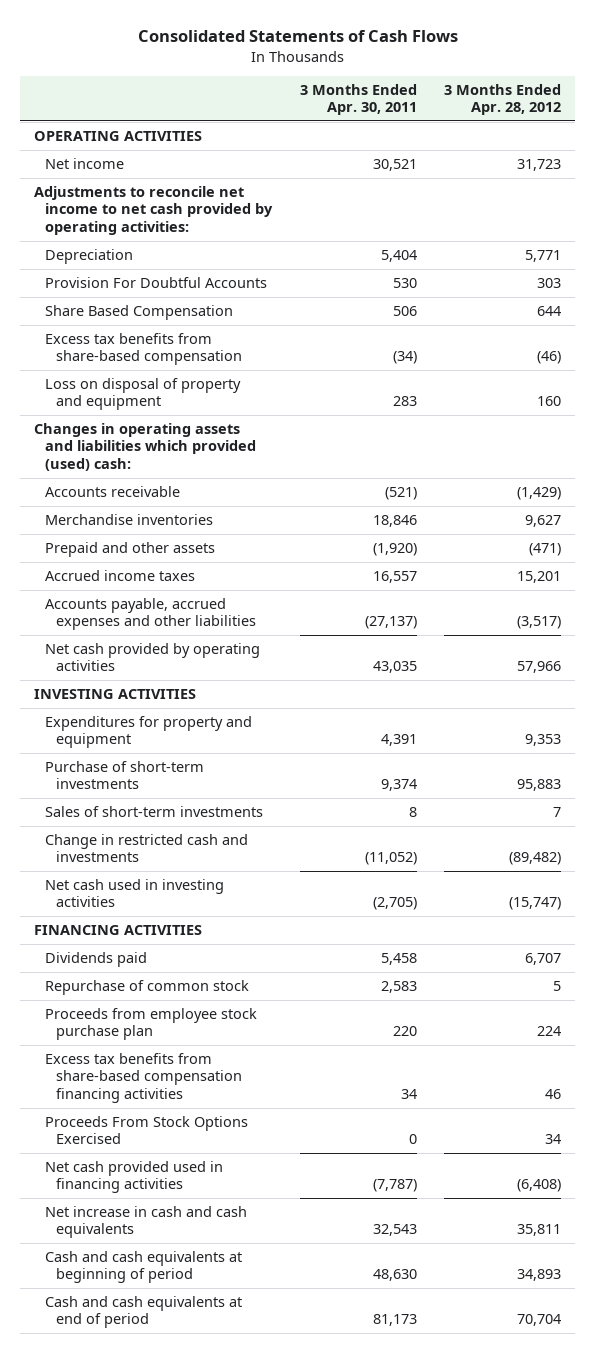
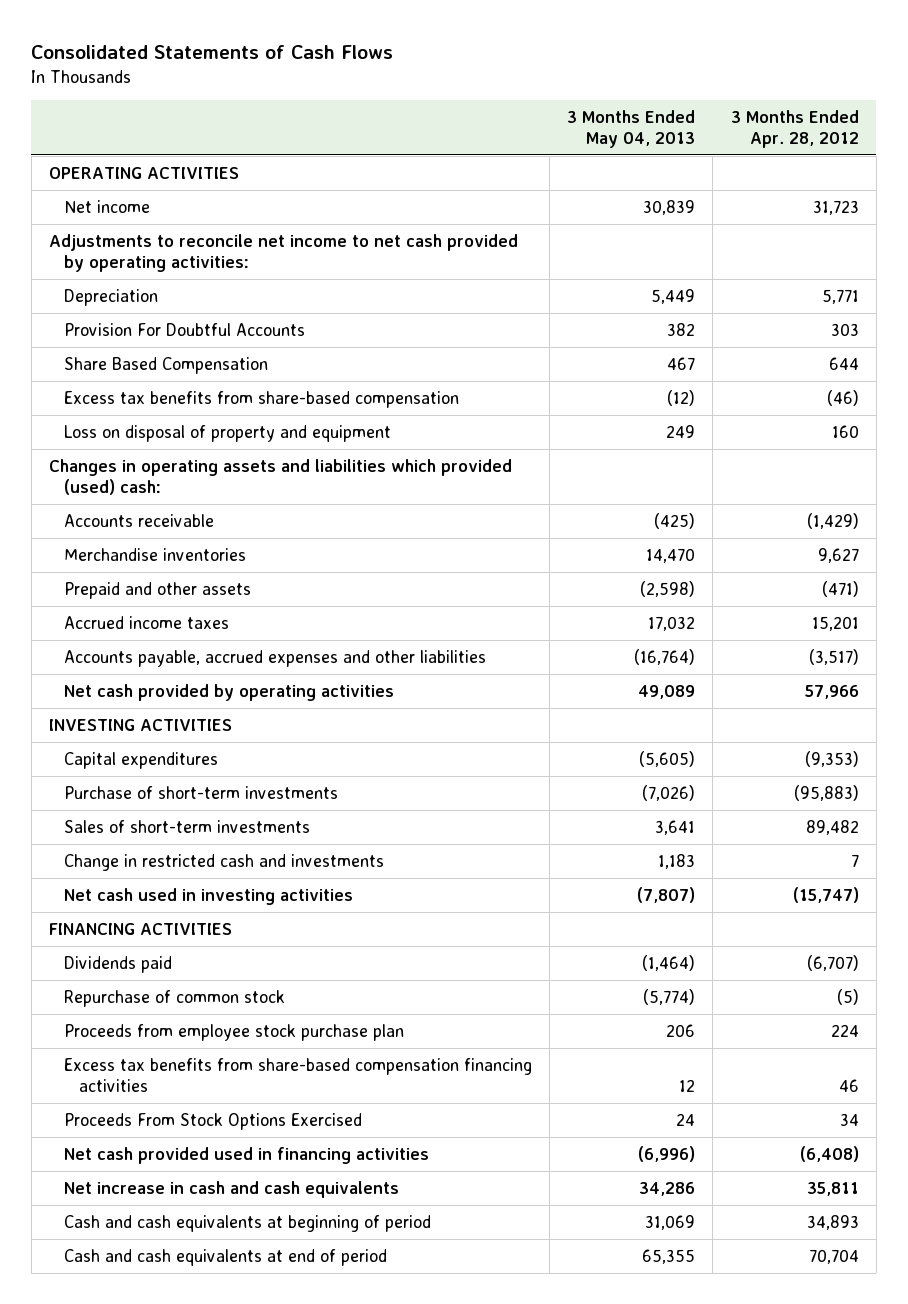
[299,83,417,116] 3 Months Ended Apr. 30, 2011 -> none
none -> [567,110,696,148] 3 Months Ended May 04, 2013
[44,715,252,749] Expenditures for property and equipment -> none
none -> [64,752,219,770] Capital expenditures
[517,779,562,792] 95,883 -> [793,785,859,802] (95,883)
[553,806,562,817] 7 -> [805,820,859,836] 89,482
[509,852,562,866] (89,482) -> [850,854,859,868] 7
[525,952,562,965] 6,707 -> [806,955,859,972] (6,707)
[553,980,562,991] 5 -> [836,989,859,1006] (5)

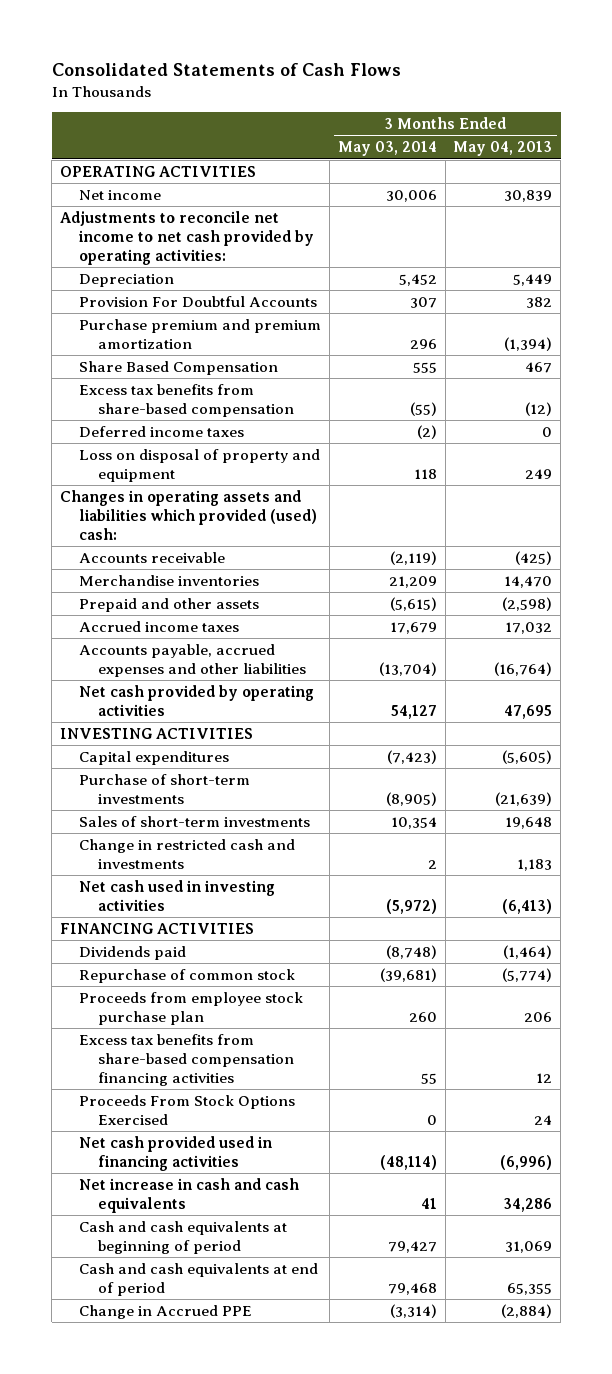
[730,110,859,148] 3 Months Ended Apr. 28, 2012 -> none
none -> [337,141,437,157] May 03, 2014
none -> [79,318,322,349] Purchase premium and premium amortization
none -> [79,425,245,437] Deferred income taxes
[638,685,696,700] 49,089 -> [504,704,553,719] 47,695
[642,785,696,802] (7,026) -> [495,791,553,806] (21,639)
[655,820,696,836] 3,641 -> [505,816,553,829] 19,648
[637,887,696,904] (7,807) -> [502,898,553,914] (6,413)
none -> [79,1304,253,1319] Change in Accrued PPE

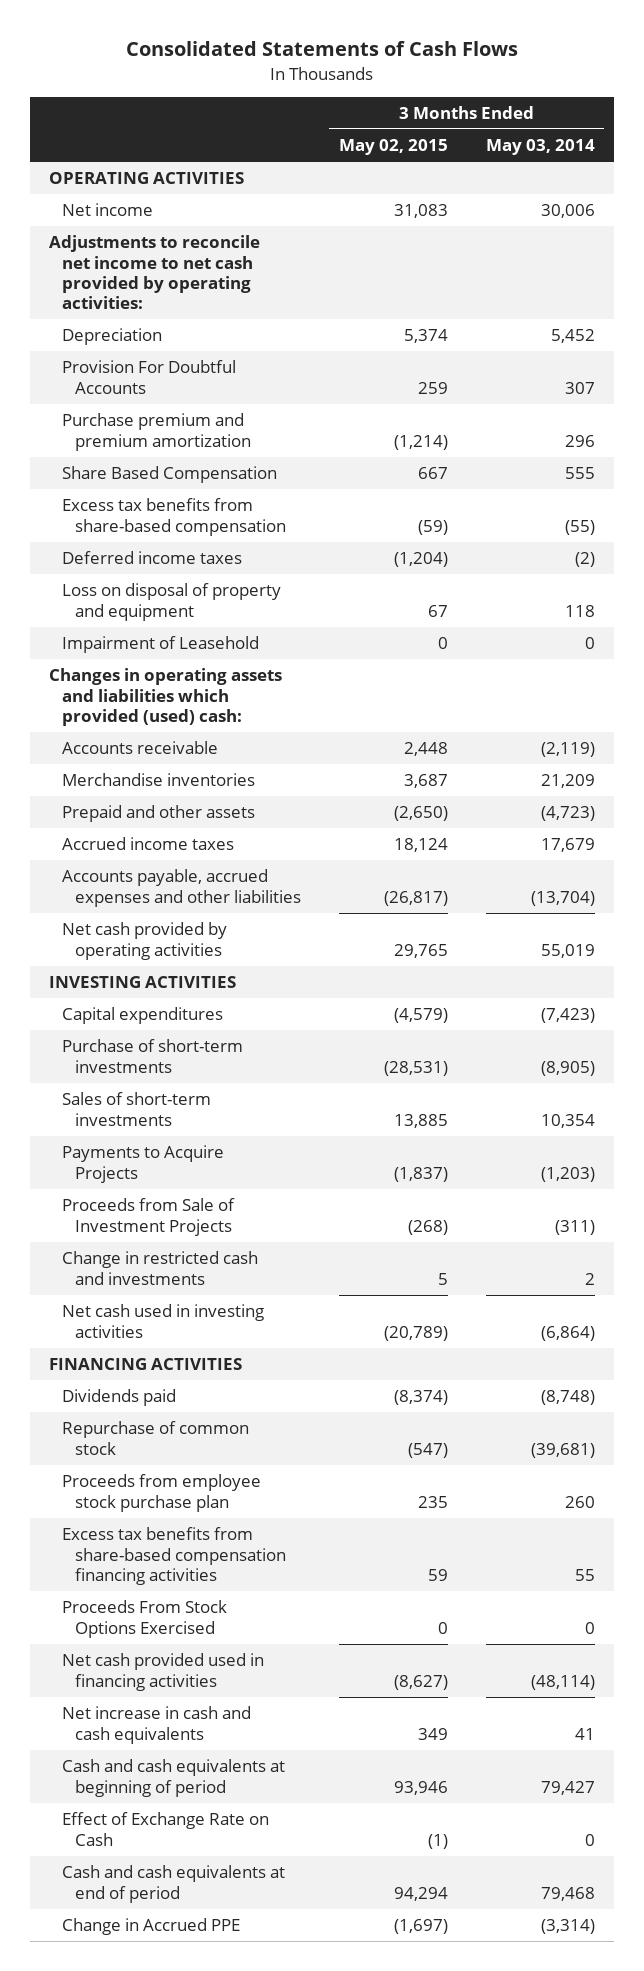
[453,141,553,157] May 04, 2013 -> none
none -> [338,139,448,156] May 02, 2015
none -> [61,636,259,654] Impairment of Leasehold
[389,596,437,611] (5,615) -> [540,806,595,822] (4,723)
[390,704,437,719] 54,127 -> [540,943,595,958] 55,019
none -> [61,1145,224,1183] Payments to Acquire Projects
none -> [61,1198,235,1236] Proceeds from Sale of Investment Projects
[385,898,437,914] (5,972) -> [540,1325,595,1341] (6,864)
none -> [61,1812,269,1846] Effect of Exchange Rate on Cash

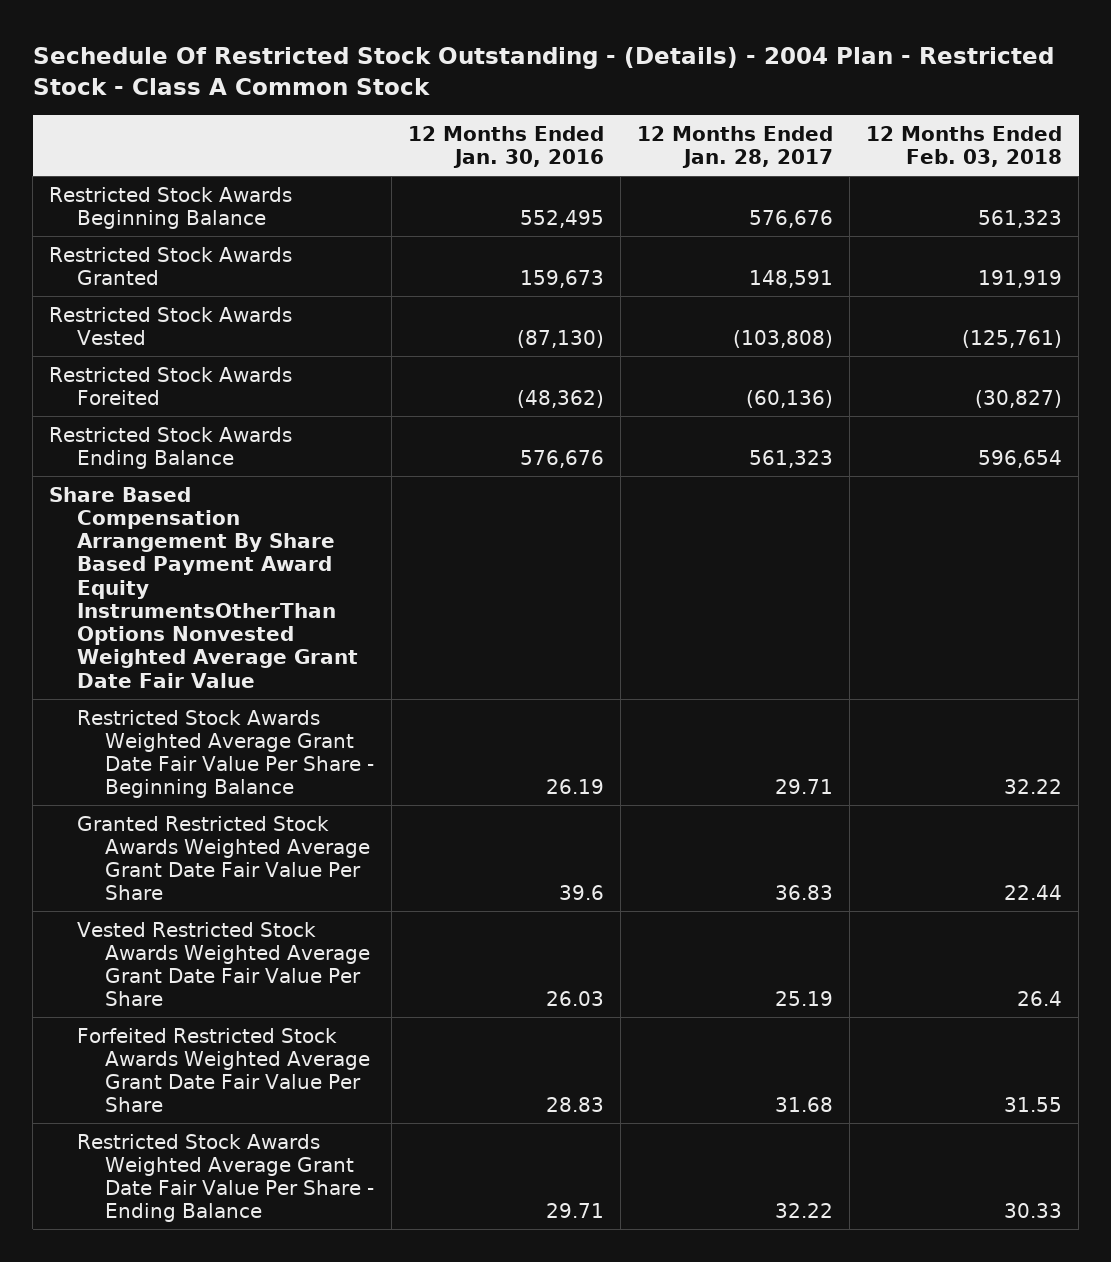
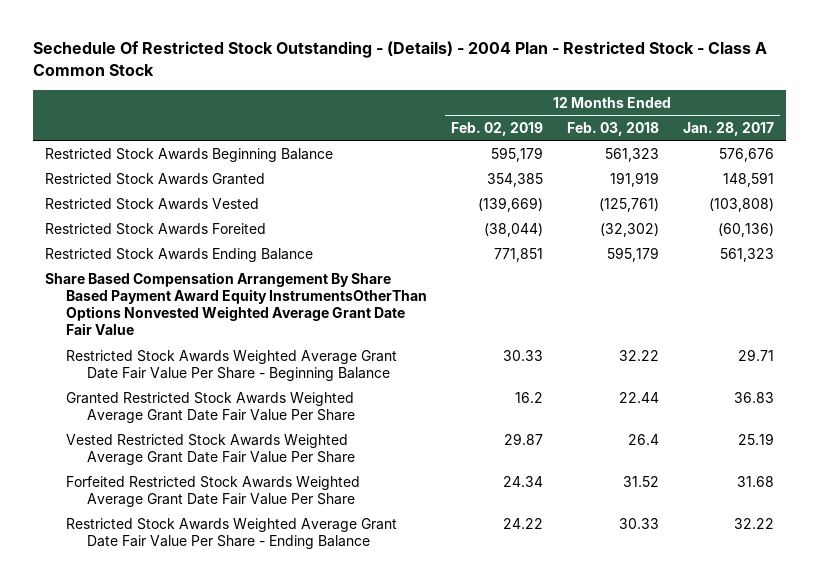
[407,126,604,169] 12 Months Ended Jan. 30, 2016 -> none
none -> [450,121,543,136] Feb. 02, 2019
[975,389,1063,408] (30,827) -> [599,222,659,237] (32,302)
[978,449,1063,468] 596,654 -> [606,246,659,262] 595,179
[1004,1097,1063,1113] 31.55 -> [622,475,659,487] 31.52

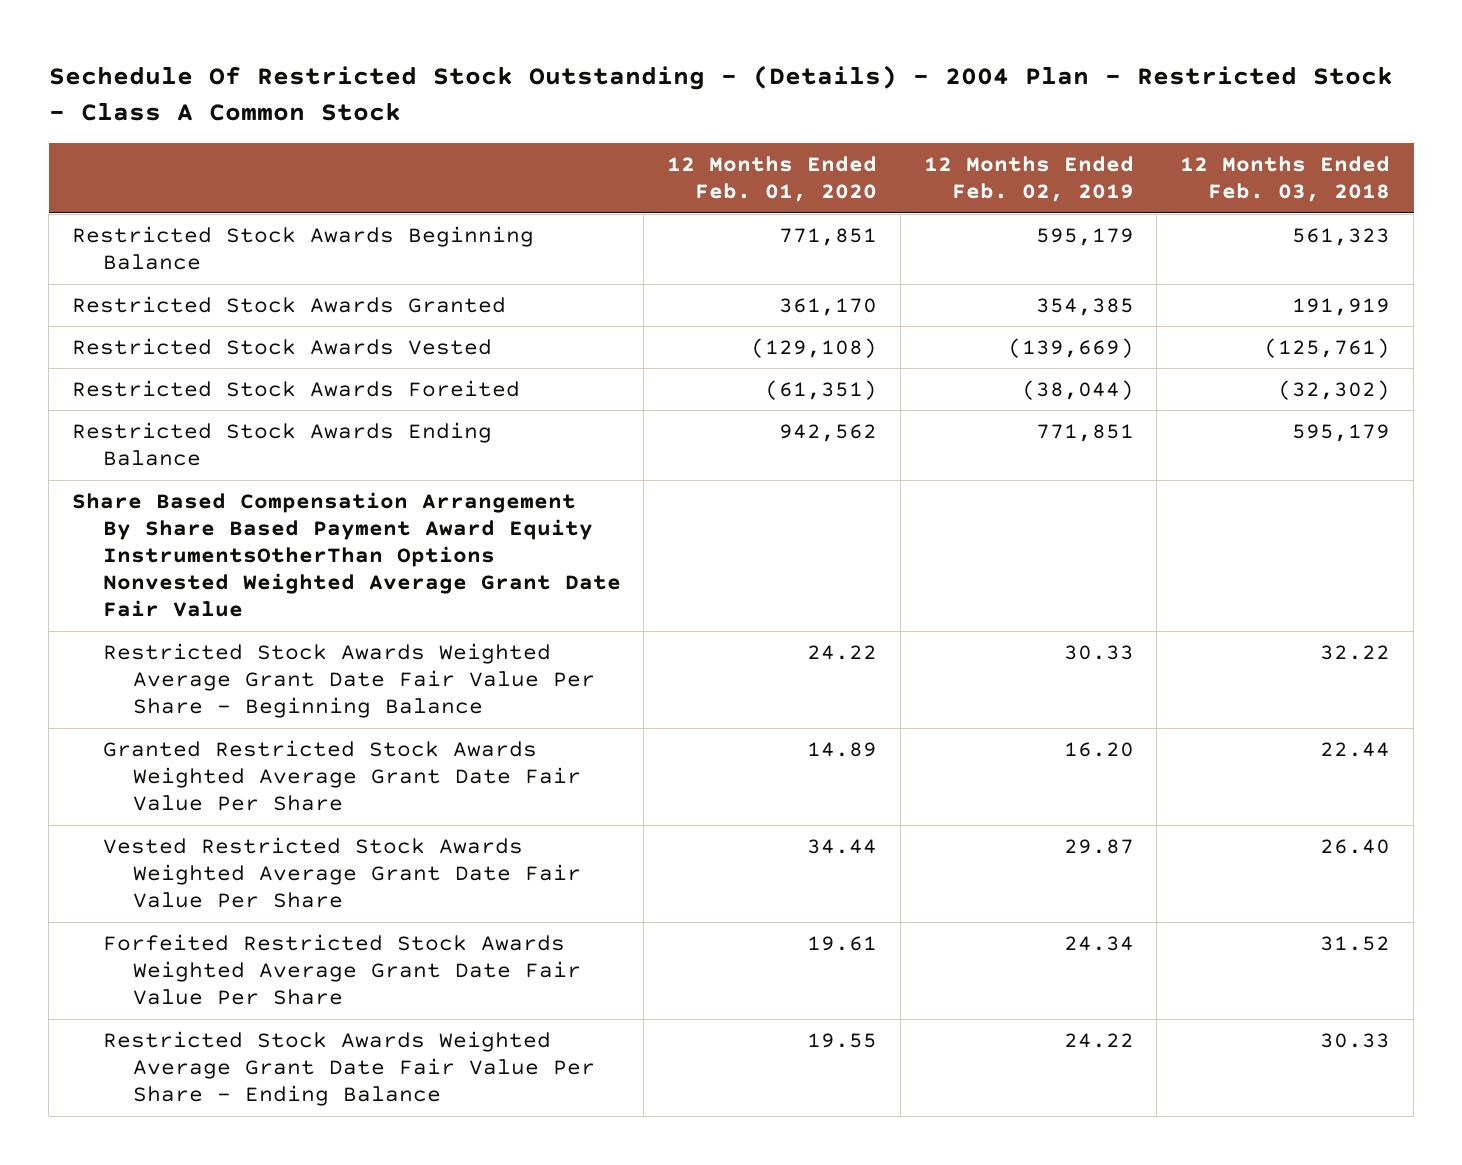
[682,121,774,136] Jan. 28, 2017 -> none
none -> [667,156,878,203] 12 Months Ended Feb. 01, 2020
[514,391,543,403] 16.2 -> [1063,742,1134,758] 16.20
[627,433,659,445] 26.4 -> [1320,839,1391,855] 26.40

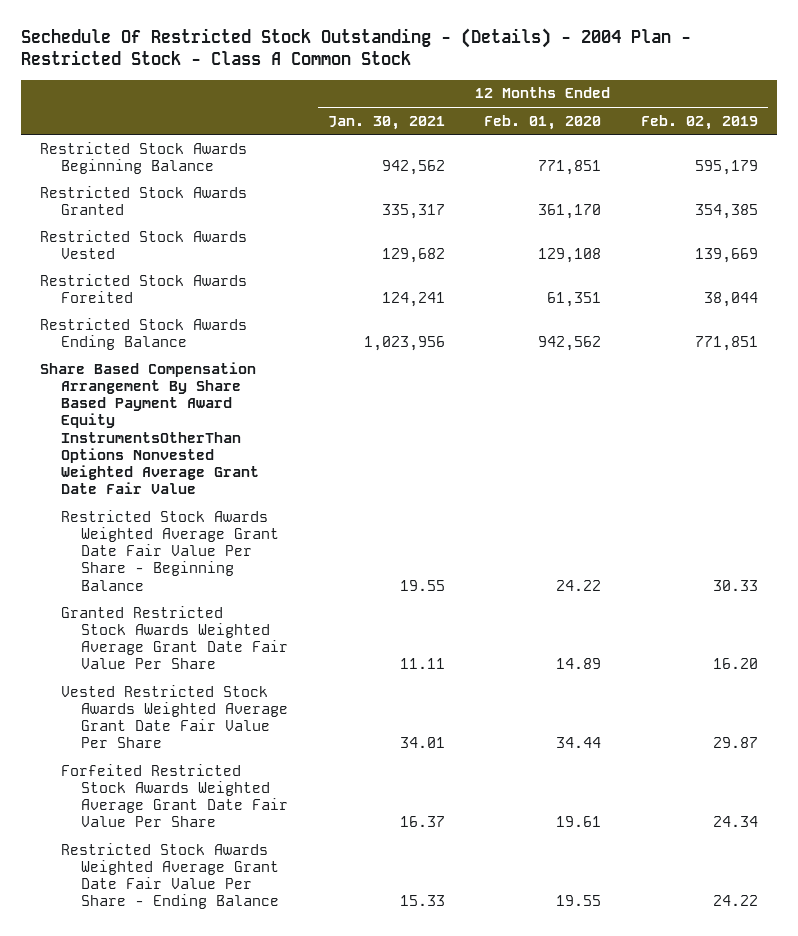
[1180,156,1391,203] 12 Months Ended Feb. 03, 2018 -> none
none -> [327,115,445,130] Jan. 30, 2021
[751,338,878,359] (129,108) -> [538,247,602,263] 129,108
[1007,338,1134,359] (139,669) -> [694,247,758,263] 139,669
[765,380,878,401] (61,351) -> [547,291,602,307] 61,351
[1021,380,1134,401] (38,044) -> [703,291,758,307] 38,044

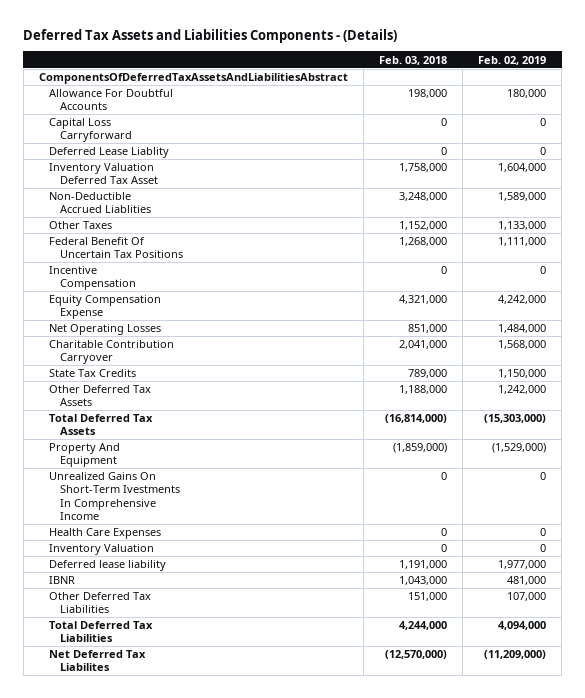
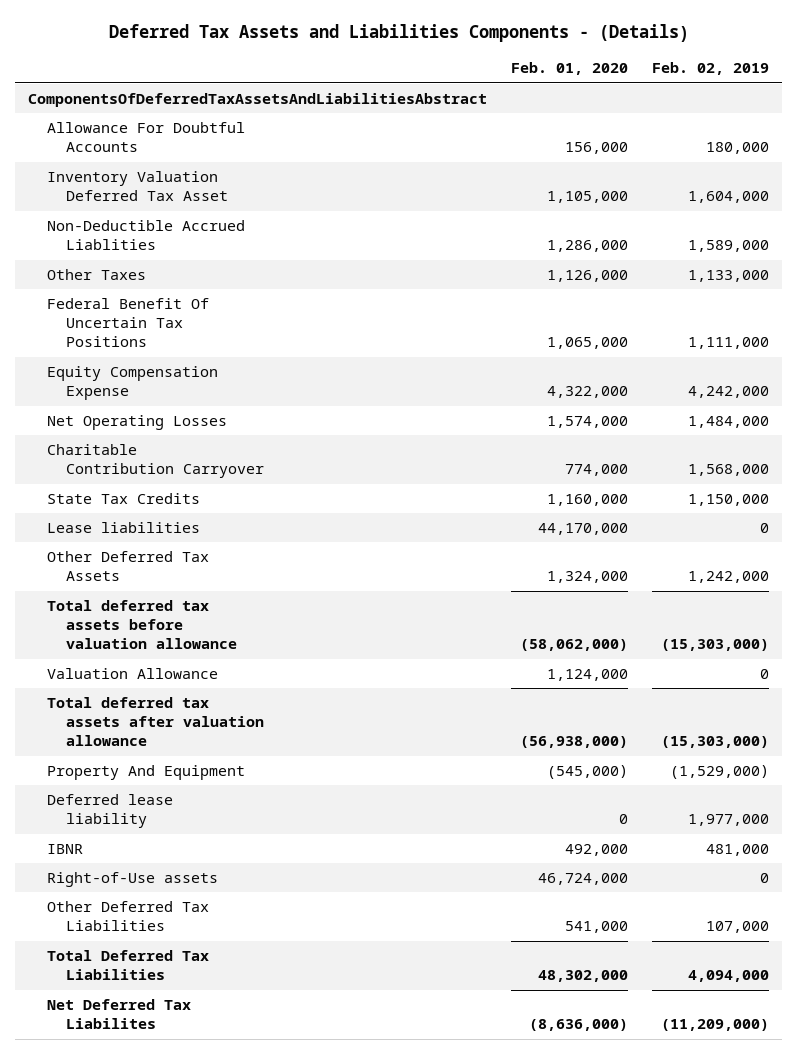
[379,55,448,65] Feb. 03, 2018 -> none
none -> [511,62,629,76] Feb. 01, 2020
[49,118,132,143] Capital Loss Carryforward -> none
[49,147,170,159] Deferred Lease Liablity -> none
[49,266,136,291] Incentive Compensation -> none
none -> [46,522,200,534] Lease liabilities
[49,414,154,436] Total Deferred Tax Assets -> [46,600,237,650] Total deferred tax assets before valuation allowance
none -> [46,668,218,680] Valuation Allowance
none -> [46,697,264,747] Total deferred tax assets after valuation allowance
[49,472,180,520] Unrealized Gains On Short-Term Ivestments In Comprehensive Income -> none
[49,528,162,540] Health Care Expenses -> none
[49,544,155,556] Inventory Valuation -> none
none -> [46,872,218,888] Right-of-Use assets

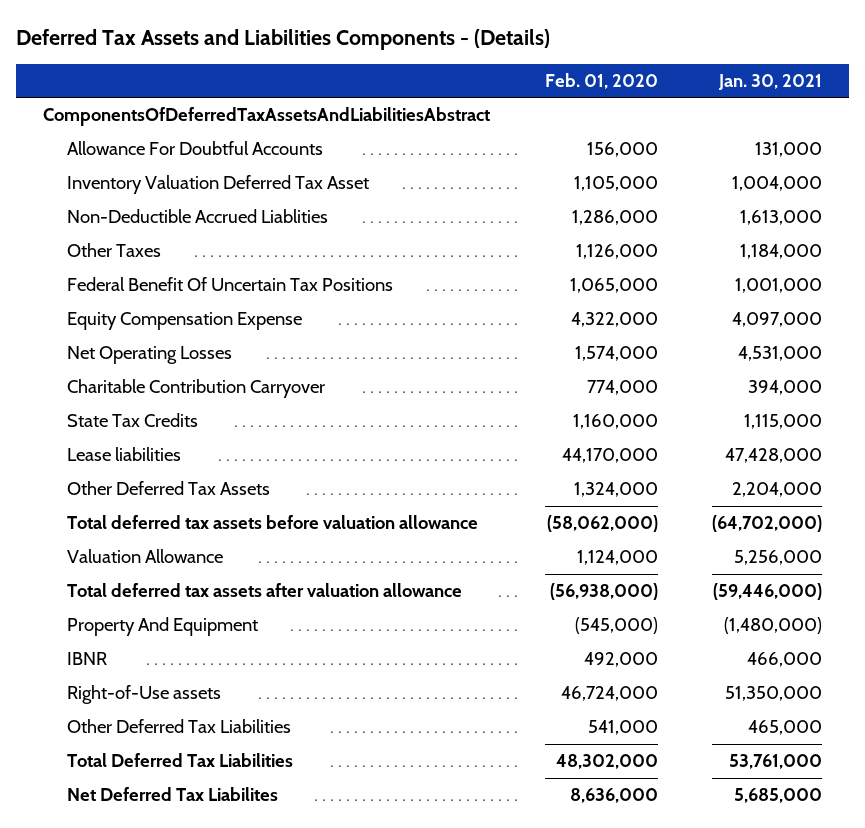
[652,62,770,76] Feb. 02, 2019 -> none
none -> [718,73,823,90] Jan. 30, 2021
[46,794,173,829] Deferred lease liability -> none
[529,1019,629,1032] (8,636,000) -> [569,788,658,804] 8,636,000

